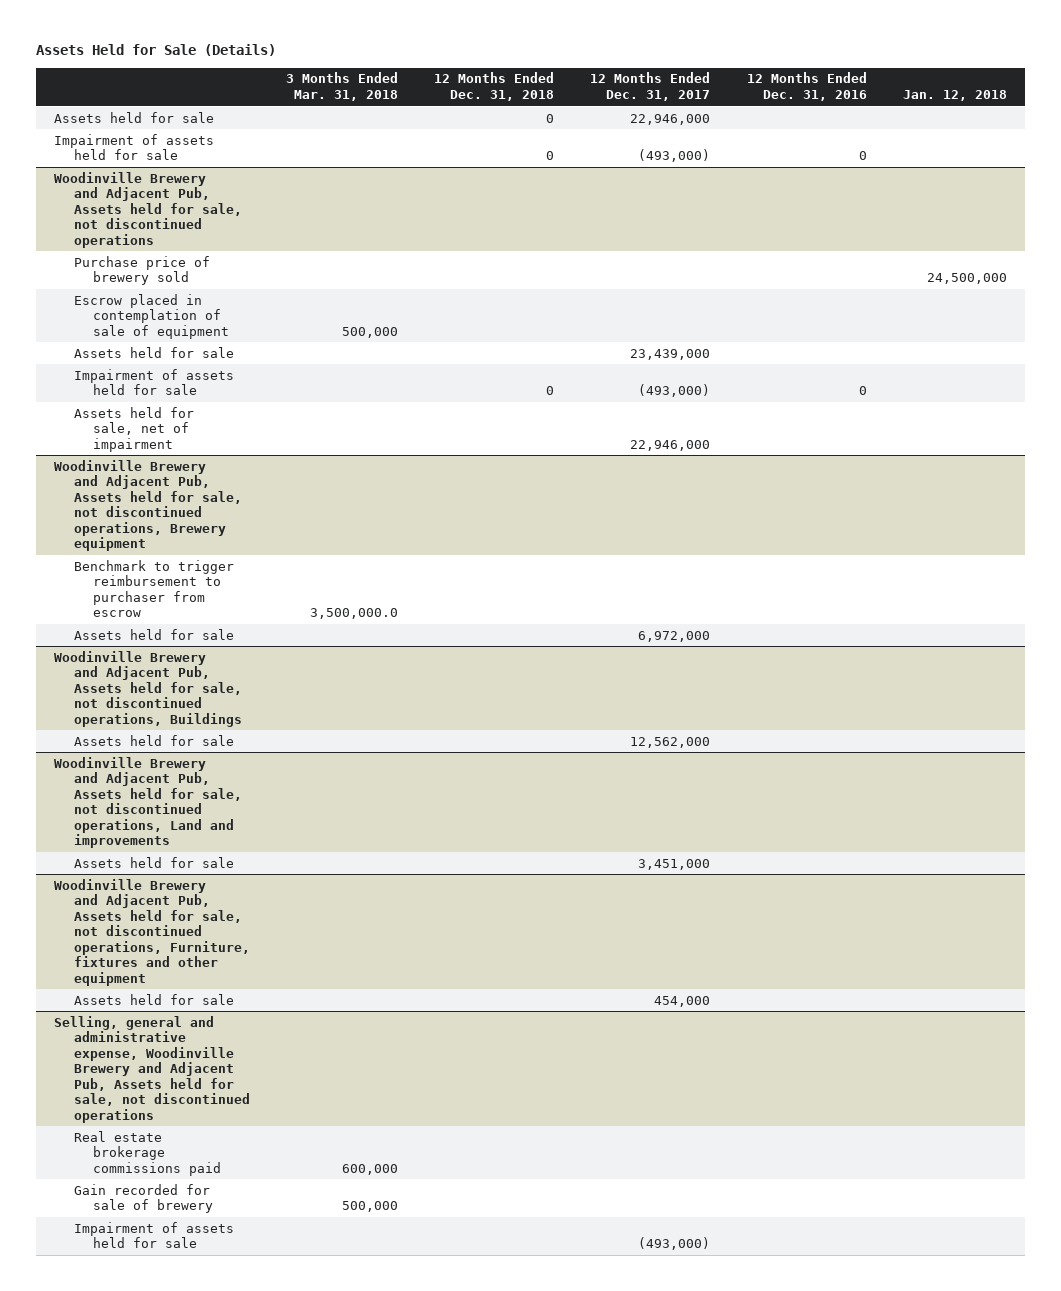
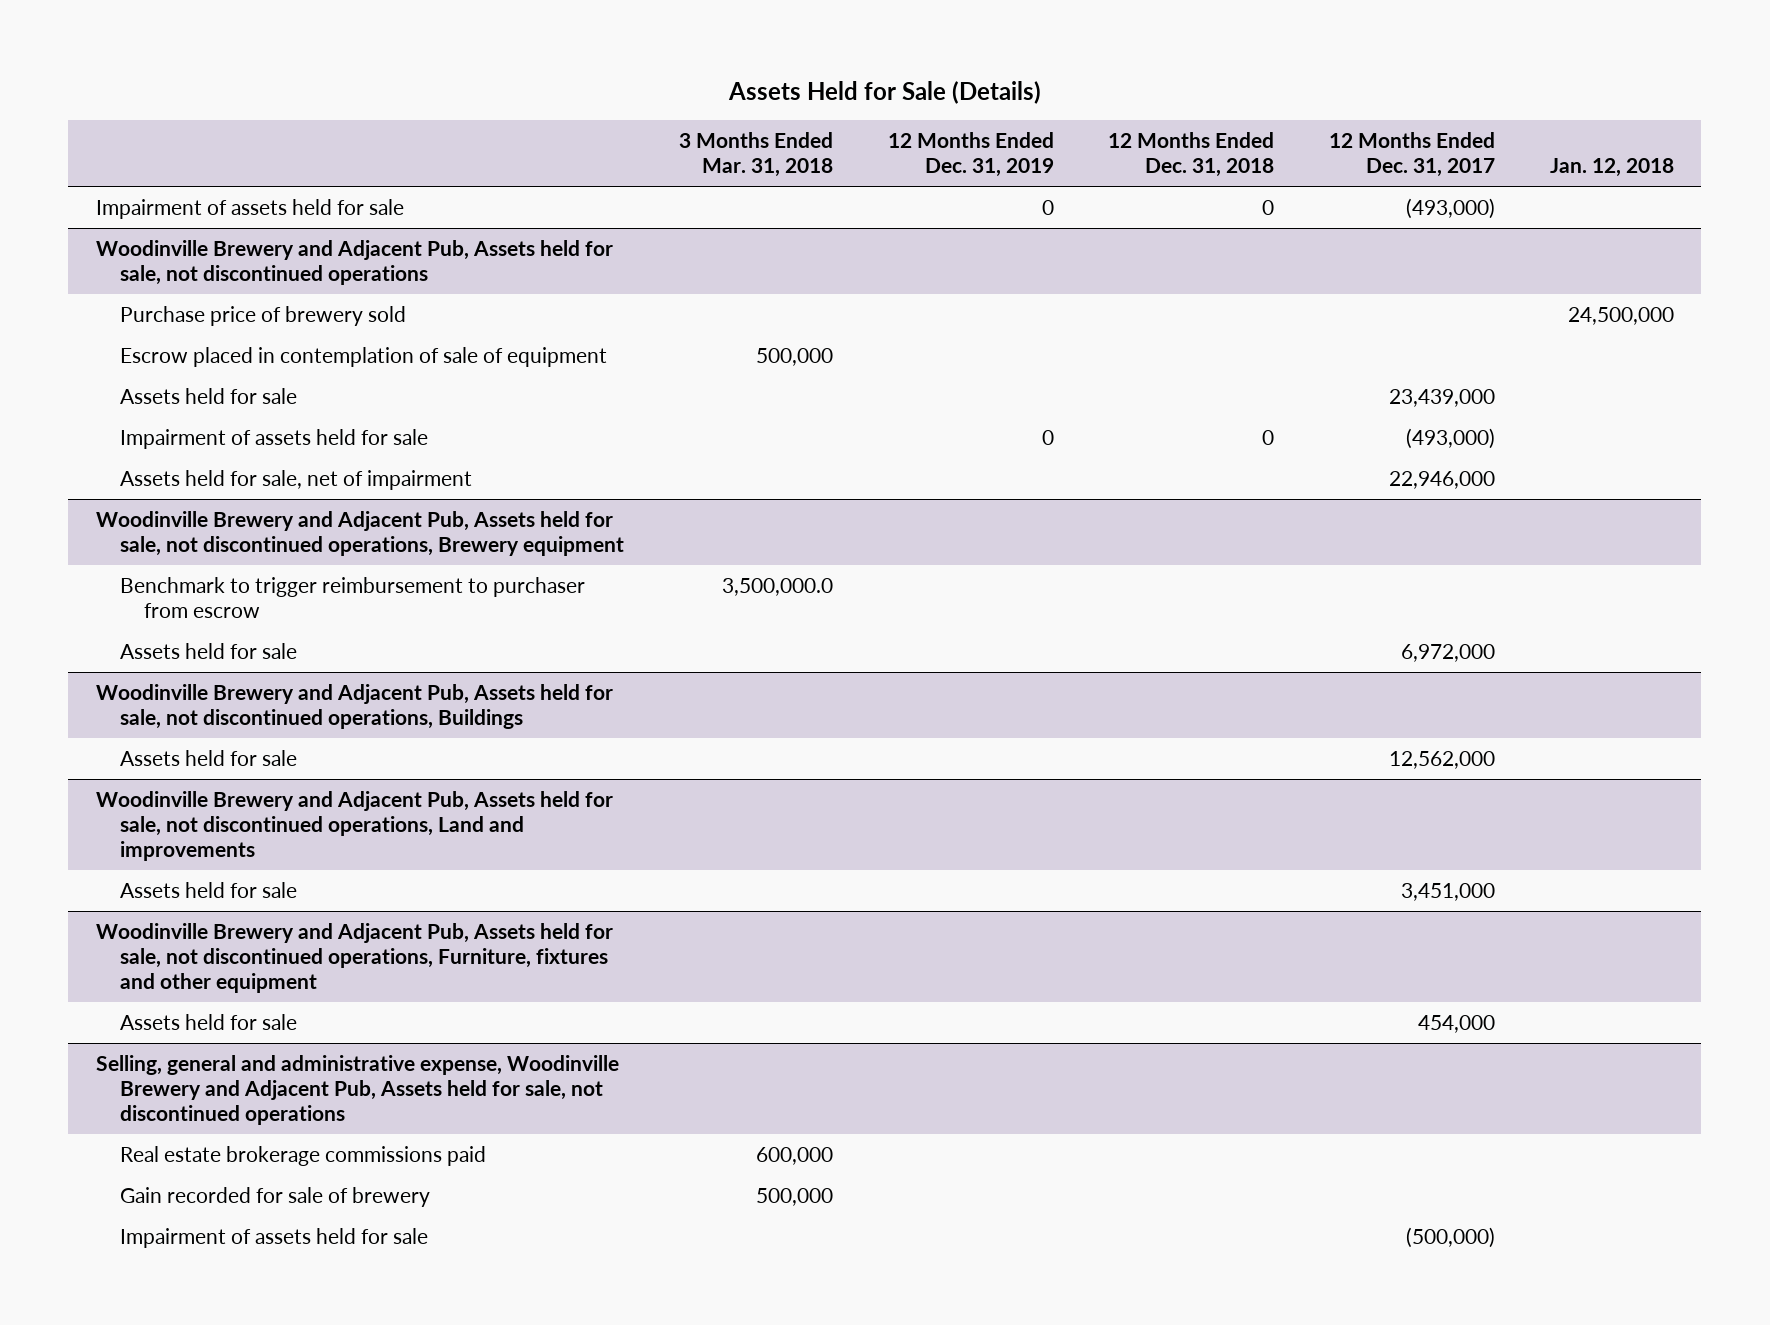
[746,72,867,101] 12 Months Ended Dec. 31, 2016 -> none
none -> [887,132,1054,178] 12 Months Ended Dec. 31, 2019
[54,111,215,123] Assets held for sale -> none
[638,1237,711,1251] (493,000) -> [1406,1226,1496,1248] (500,000)

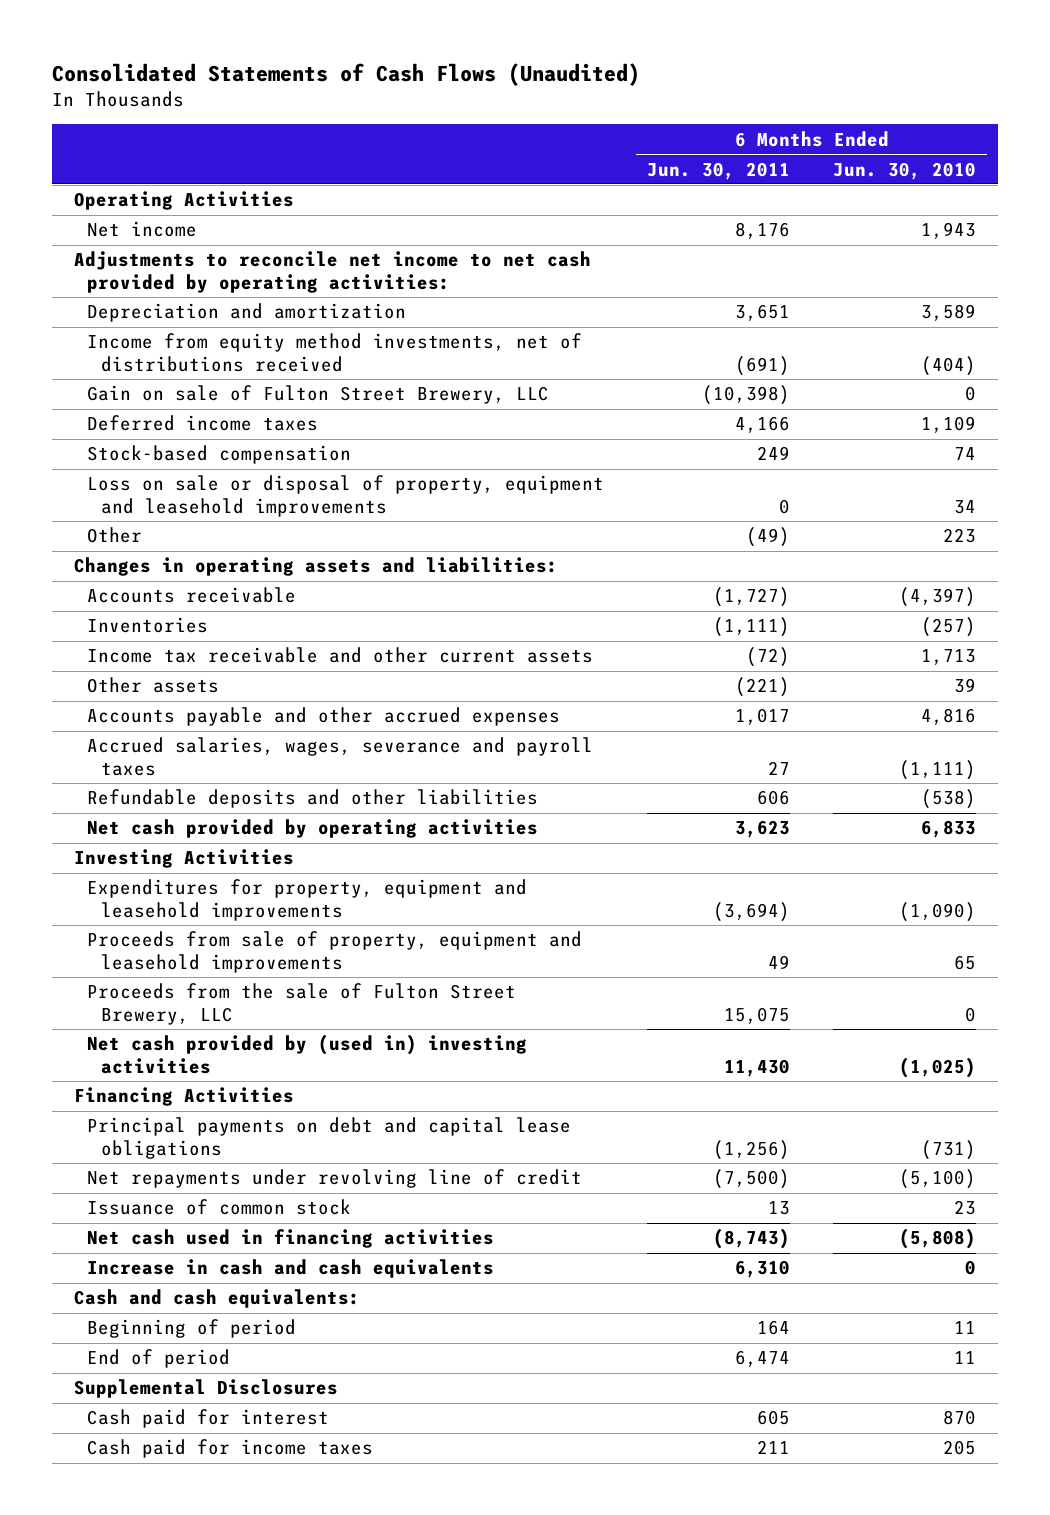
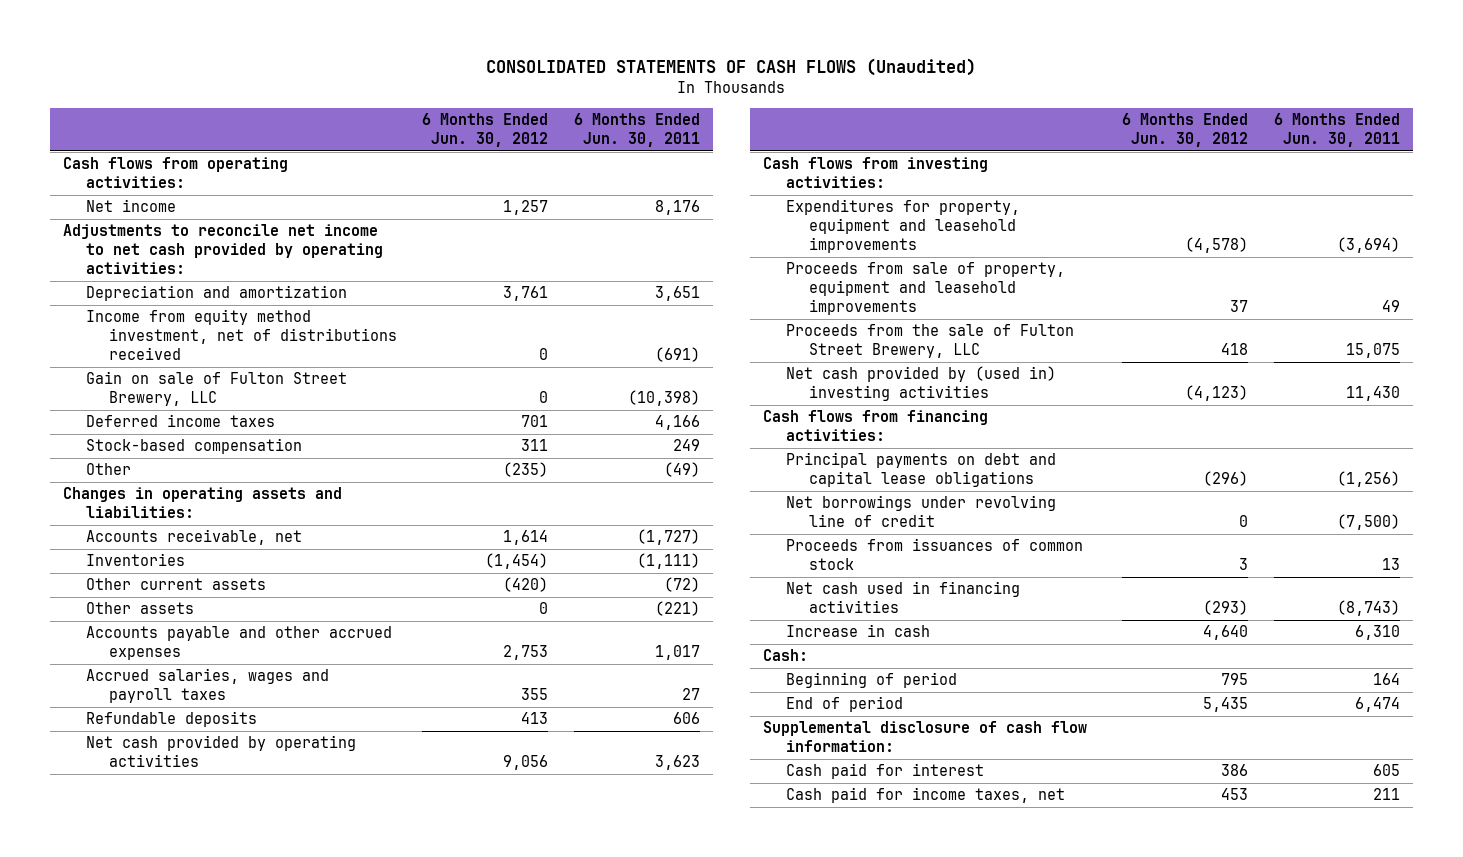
[52,62,641,86] Consolidated Statements of Cash Flows (Unaudited) -> [486,57,977,76] CONSOLIDATED STATEMENTS OF CASH FLOWS (Unaudited)
[833,161,977,180] Jun. 30, 2010 -> none
none -> [422,113,549,148] 6 Months Ended Jun. 30, 2012
[73,191,294,211] Operating Activities -> [62,157,288,189] Cash flows from operating activities:
[87,333,583,372] Income from equity method investments, net of distributions received -> [85,309,397,361] Income from equity method investment, net of distributions received
[87,475,605,517] Loss on sale or disposal of property, equipment and leasehold improvements -> none
[87,587,297,604] Accounts receivable -> [85,529,302,546] Accounts receivable, net
[87,647,594,664] Income tax receivable and other current assets -> none
none -> [85,578,266,591] Other current assets
[87,737,594,776] Accrued salaries, wages, severance and payroll taxes -> [85,668,329,704] Accrued salaries, wages and payroll taxes
[87,789,539,809] Refundable deposits and other liabilities -> [85,711,257,728] Refundable deposits
[73,849,294,869] Investing Activities -> [762,157,988,189] Cash flows from investing activities:
[73,1087,294,1107] Financing Activities -> [762,410,988,442] Cash flows from financing activities:
[87,1169,583,1189] Net repayments under revolving line of credit -> [785,495,1056,528] Net borrowings under revolving line of credit
[87,1199,352,1216] Issuance of common stock -> [785,538,1083,571] Proceeds from issuances of common stock
[87,1259,495,1279] Increase in cash and cash equivalents -> [785,624,930,638] Increase in cash
[73,1289,360,1309] Cash and cash equivalents: -> [762,649,808,662] Cash:
[73,1379,338,1399] Supplemental Disclosures -> [762,721,1087,753] Supplemental disclosure of cash flow information:
[87,1439,374,1459] Cash paid for income taxes -> [785,787,1065,804] Cash paid for income taxes, net

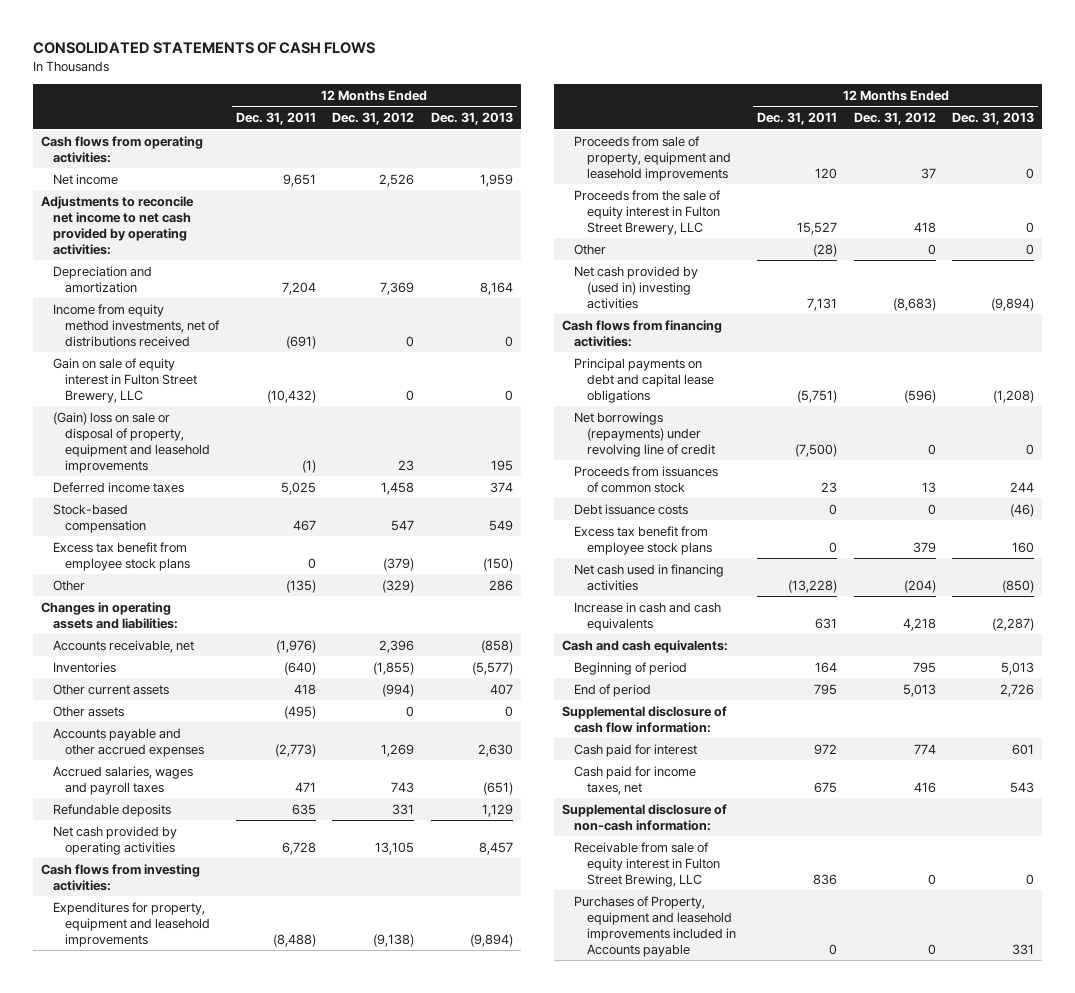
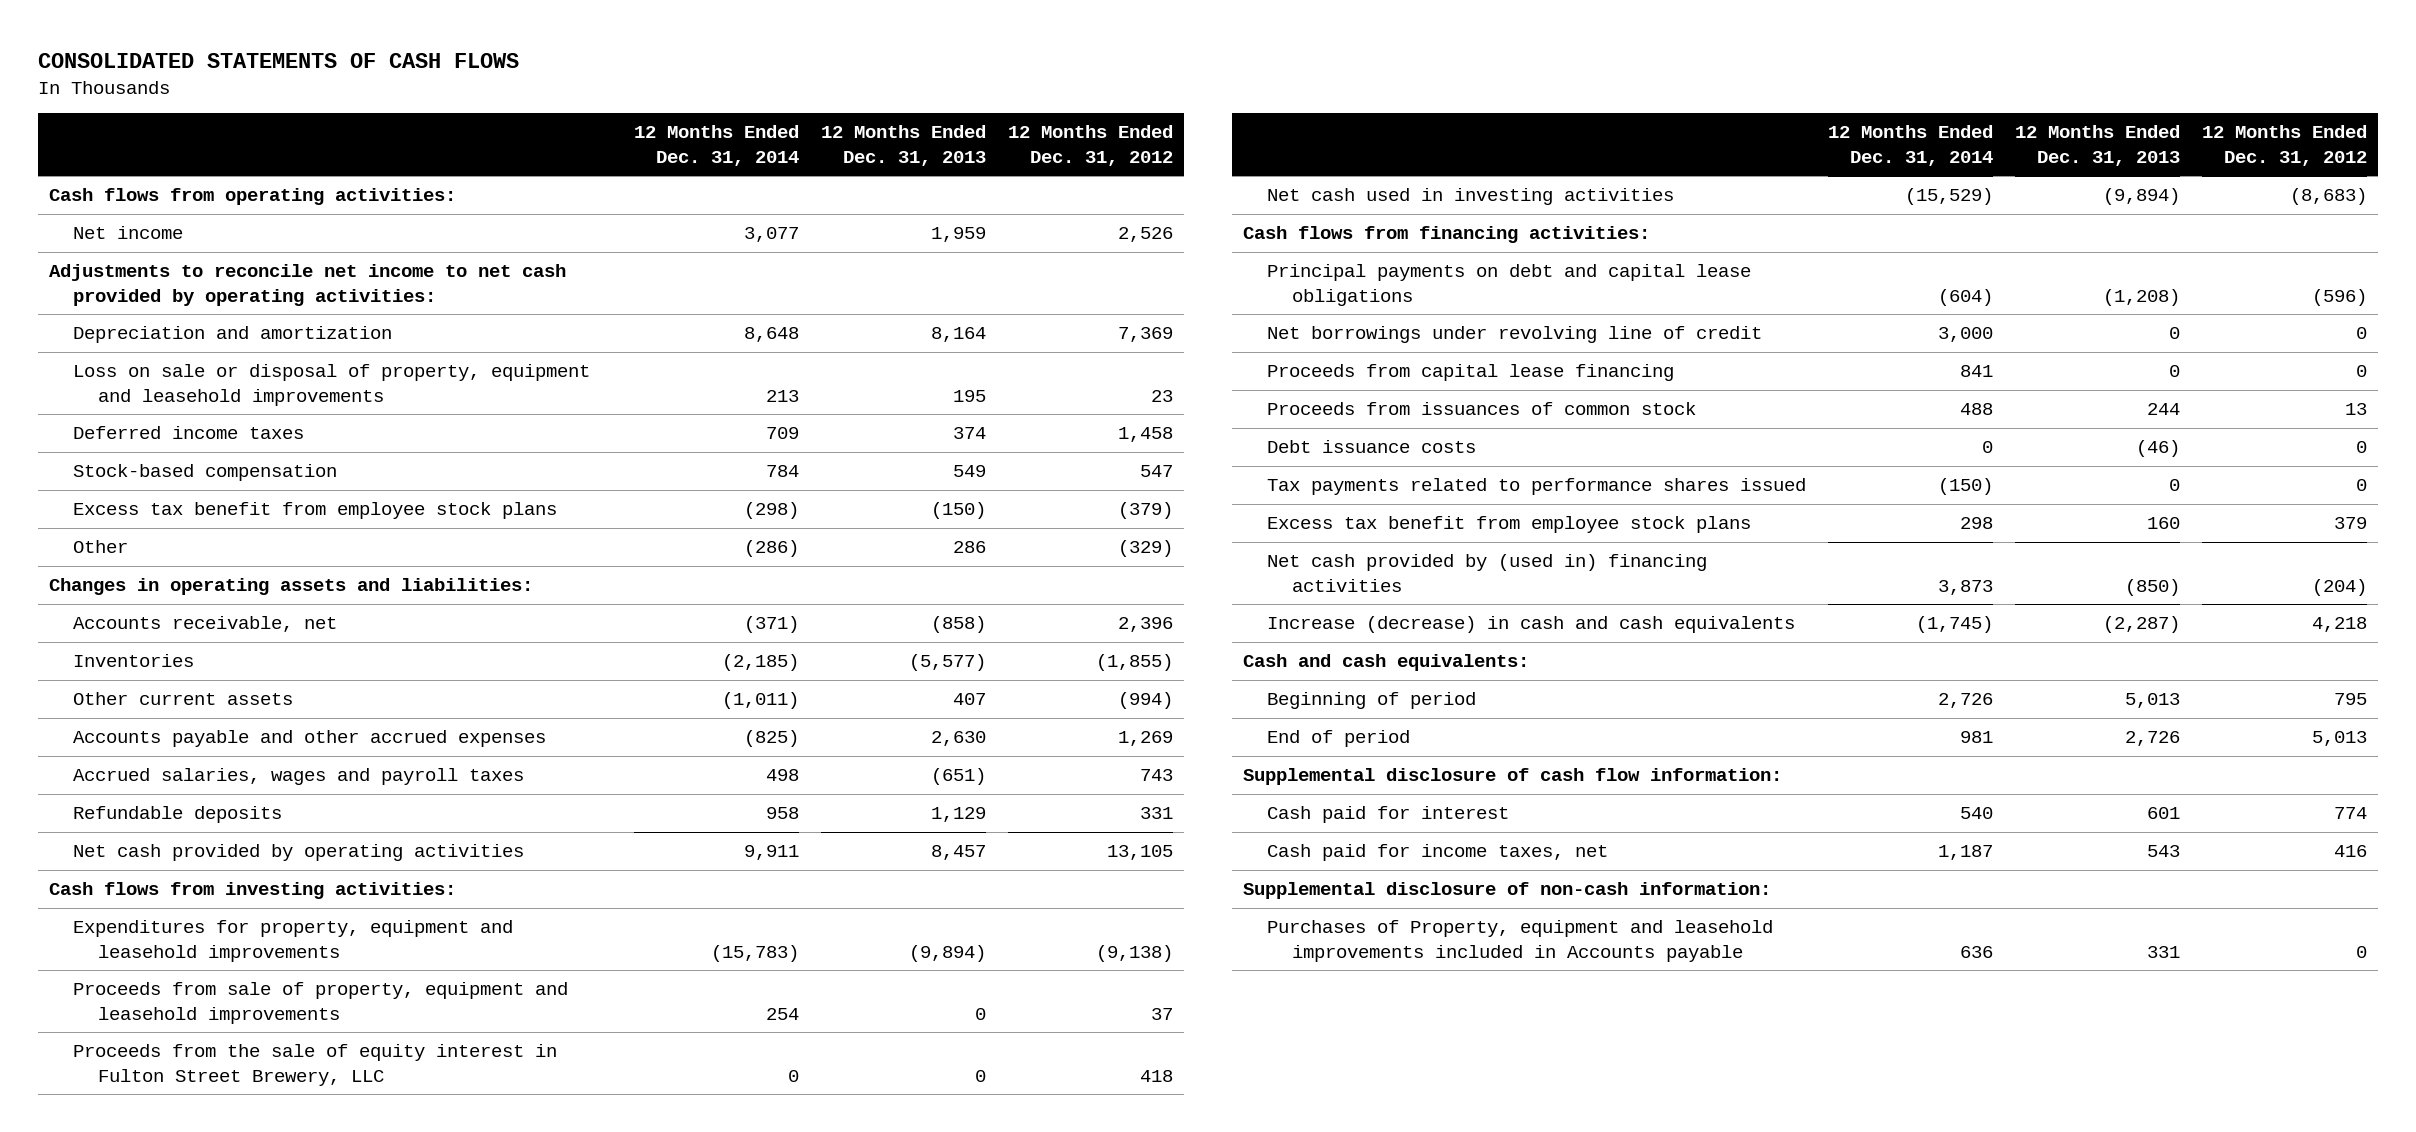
[235,112,316,126] Dec. 31, 2011 -> none
none -> [634,125,800,166] 12 Months Ended Dec. 31, 2014
[53,303,221,347] Income from equity method investments, net of distributions received -> none
[53,357,198,403] Gain on sale of equity interest in Fulton Street Brewery, LLC -> none
[53,411,211,473] (Gain) loss on sale or disposal of property, equipment and leasehold improvements -> [73,364,591,406] Loss on sale or disposal of property, equipment and leasehold improvements
[53,705,125,717] Other assets -> none
[574,243,607,255] Other -> none
[574,265,699,309] Net cash provided by (used in) investing activities -> [1267,188,1675,206] Net cash used in investing activities
[574,411,715,457] Net borrowings (repayments) under revolving line of credit -> [1267,326,1763,344] Net borrowings under revolving line of credit
none -> [1267,364,1675,382] Proceeds from capital lease financing
none -> [1267,478,1807,496] Tax payments related to performance shares issued
[574,563,725,591] Net cash used in financing activities -> [1267,554,1708,592] Net cash provided by (used in) financing activities
[574,601,722,631] Increase in cash and cash equivalents -> [1267,616,1796,634] Increase (decrease) in cash and cash equivalents
[574,841,720,887] Receivable from sale of equity interest in Fulton Street Brewing, LLC -> none

